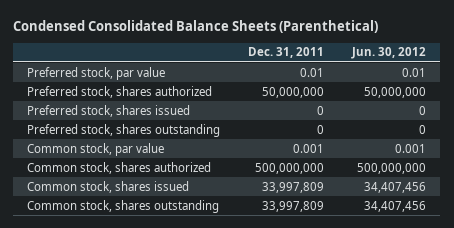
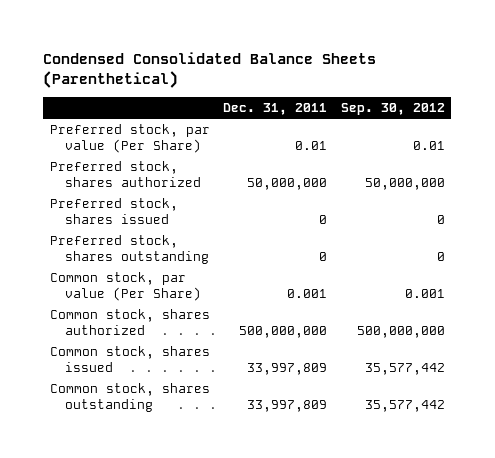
[351,47,427,60] Jun. 30, 2012 -> none
none -> [340,103,445,116] Sep. 30, 2012
[27,66,166,80] Preferred stock, par value -> [49,124,210,153] Preferred stock, par value (Per Share)
[27,142,165,156] Common stock, par value -> [49,272,202,301] Common stock, par value (Per Share)

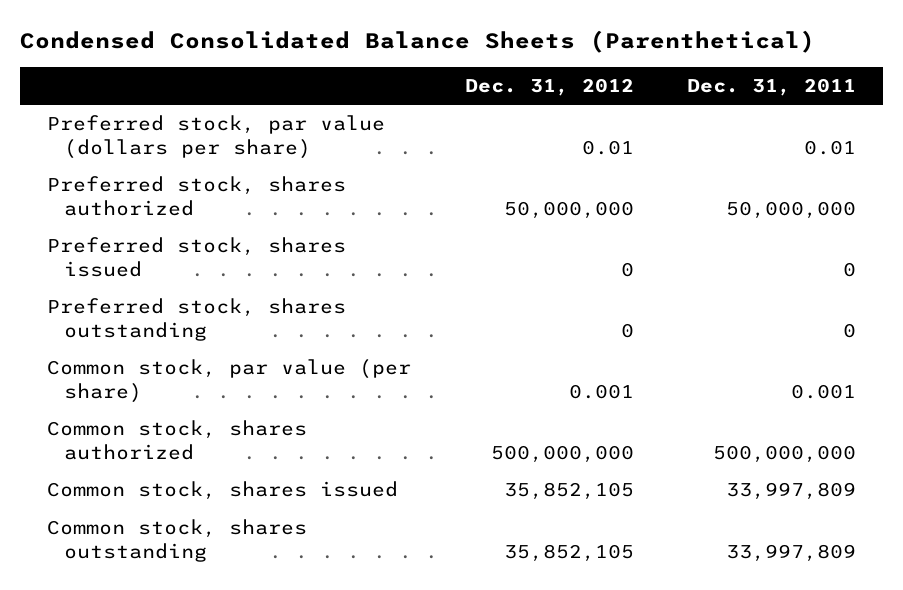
[340,103,445,116] Sep. 30, 2012 -> none
none -> [464,77,634,96] Dec. 31, 2012
[49,124,210,153] Preferred stock, par value (Per Share) -> [46,115,385,159] Preferred stock, par value (dollars per share)
[49,272,202,301] Common stock, par value (Per Share) -> [46,359,411,403] Common stock, par value (per share)

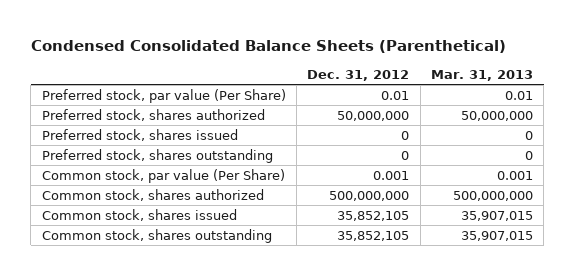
[687,77,857,96] Dec. 31, 2011 -> none
none -> [430,70,533,82] Mar. 31, 2013
[46,115,385,159] Preferred stock, par value (dollars per share) -> [41,88,286,103] Preferred stock, par value (Per Share)
[46,359,411,403] Common stock, par value (per share) -> [41,168,285,183] Common stock, par value (Per Share)

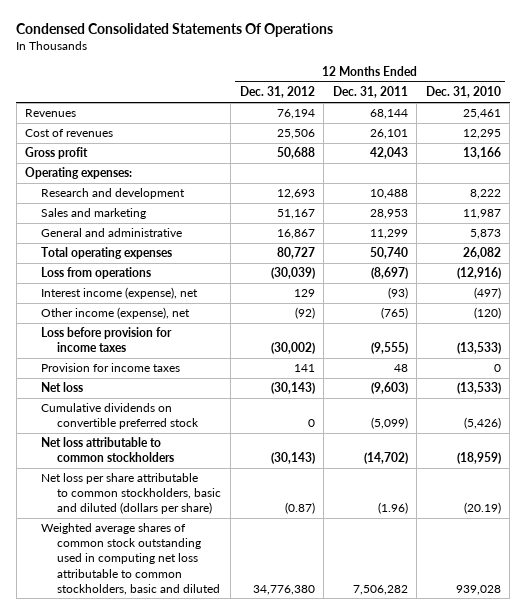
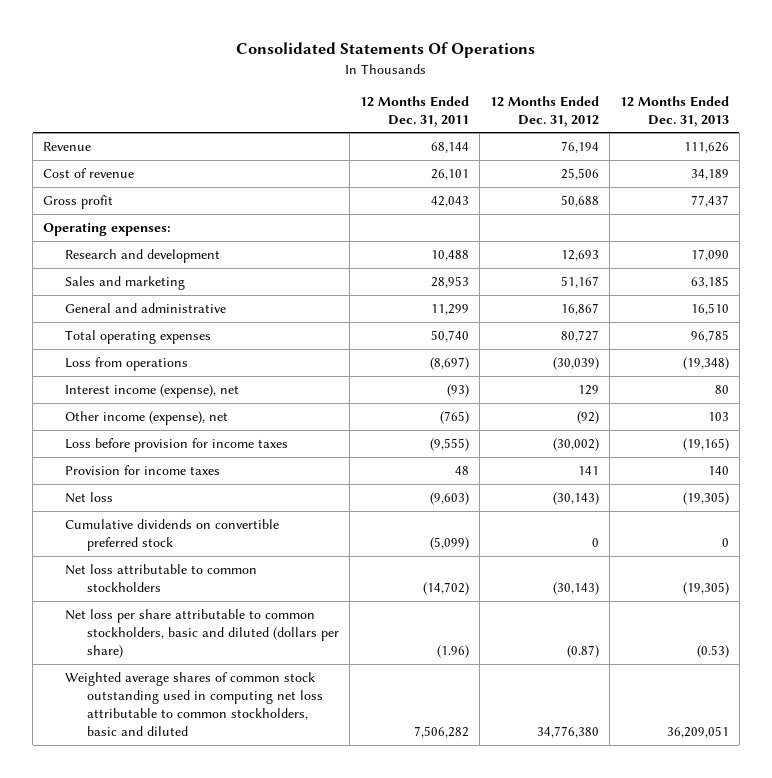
[16,23,334,38] Condensed Consolidated Statements Of Operations -> [235,42,535,59] Consolidated Statements Of Operations
[425,86,501,99] Dec. 31, 2010 -> none
none -> [619,95,729,127] 12 Months Ended Dec. 31, 2013
[25,109,77,118] Revenues -> [42,141,91,151] Revenue
[25,129,114,138] Cost of revenues -> [42,167,134,178] Cost of revenue

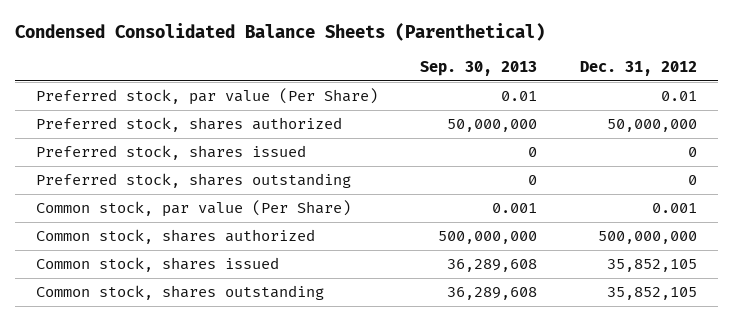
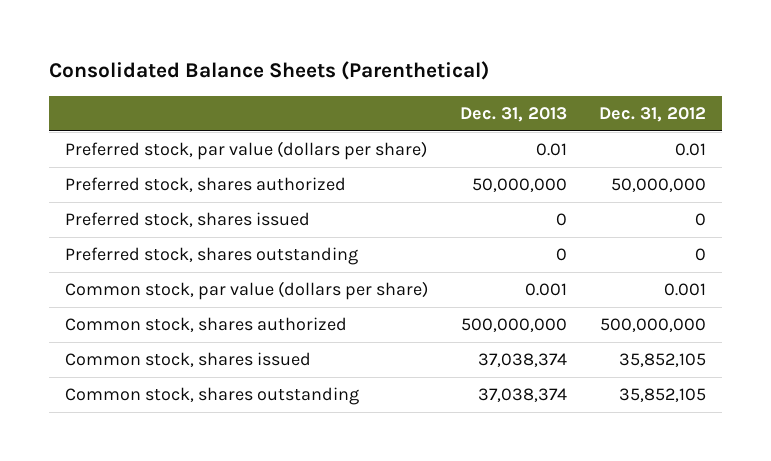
[15,23,546,42] Condensed Consolidated Balance Sheets (Parenthetical) -> [49,61,490,81] Consolidated Balance Sheets (Parenthetical)
[420,61,538,77] Sep. 30, 2013 -> none
none -> [459,106,567,122] Dec. 31, 2013
[36,88,379,106] Preferred stock, par value (Per Share) -> [65,141,428,161] Preferred stock, par value (dollars per share)
[36,200,352,218] Common stock, par value (Per Share) -> [65,281,429,301] Common stock, par value (dollars per share)

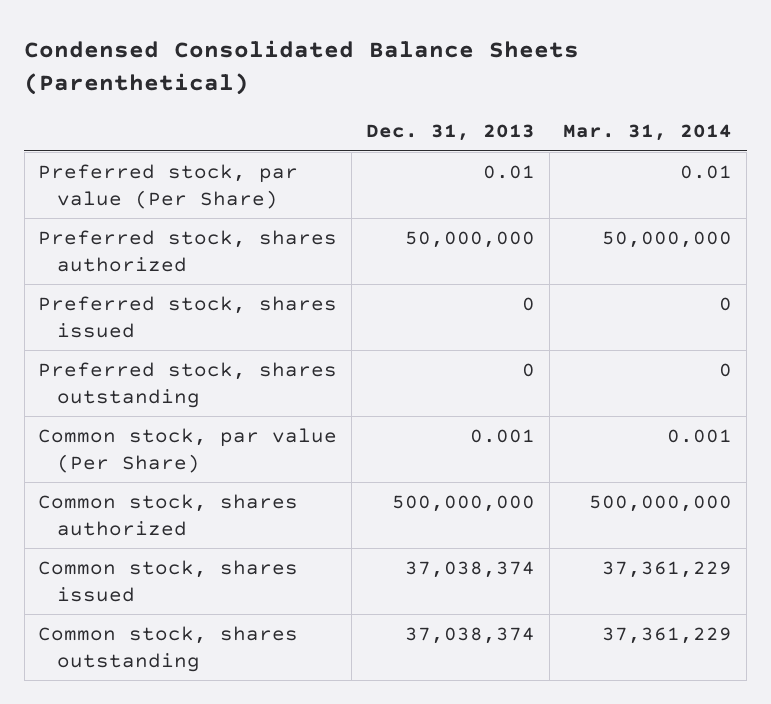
[49,61,490,81] Consolidated Balance Sheets (Parenthetical) -> [24,39,580,95] Condensed Consolidated Balance Sheets (Parenthetical)
[598,106,706,122] Dec. 31, 2012 -> none
none -> [563,124,733,142] Mar. 31, 2014
[65,141,428,161] Preferred stock, par value (dollars per share) -> [38,164,299,209] Preferred stock, par value (Per Share)
[65,281,429,301] Common stock, par value (dollars per share) -> [38,428,338,473] Common stock, par value (Per Share)

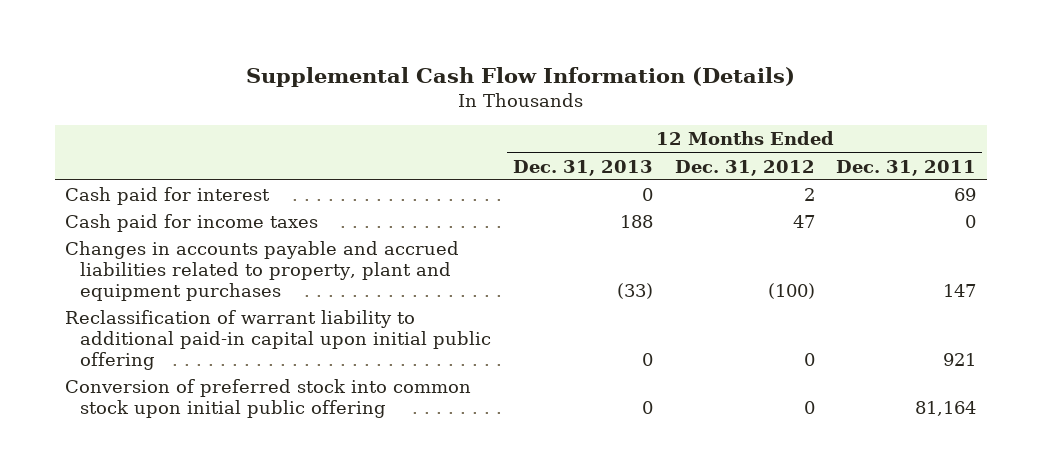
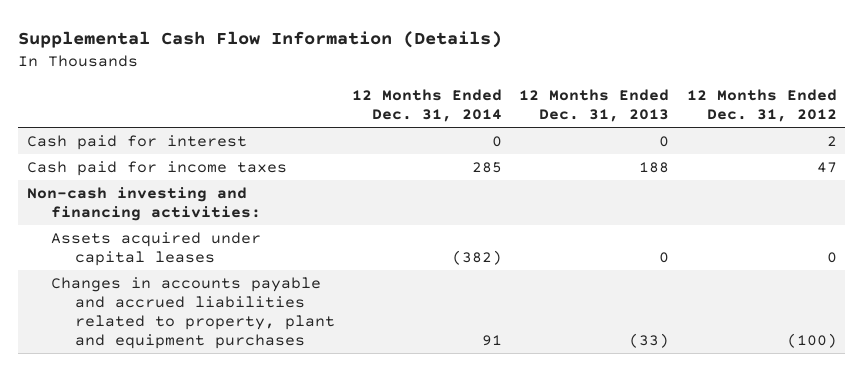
[836,159,977,176] Dec. 31, 2011 -> none
none -> [351,88,502,123] 12 Months Ended Dec. 31, 2014
none -> [26,186,261,221] Non-cash investing and financing activities:
none -> [50,231,261,266] Assets acquired under capital leases
[65,310,492,371] Reclassification of warrant liability to additional paid-in capital upon initial public offering -> none
[65,379,472,419] Conversion of preferred stock into common stock upon initial public offering -> none

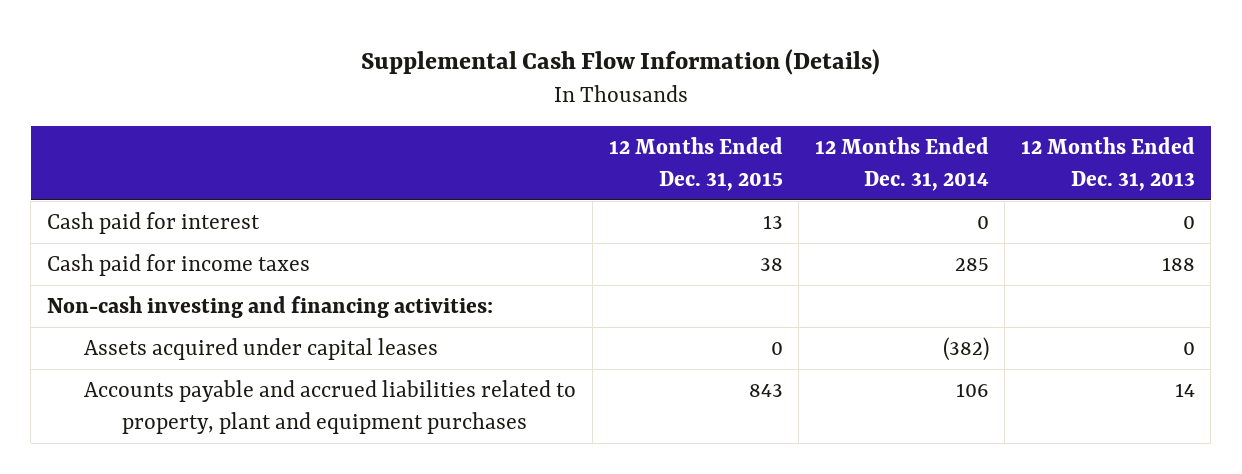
[686,88,837,123] 12 Months Ended Dec. 31, 2012 -> none
none -> [608,137,783,191] 12 Months Ended Dec. 31, 2015
[50,276,335,350] Changes in accounts payable and accrued liabilities related to property, plant and equipment purchases -> [84,379,577,434] Accounts payable and accrued liabilities related to property, plant and equipment purchases
[481,335,502,347] 91 -> [955,382,989,397] 106
[629,333,670,349] (33) -> [1174,382,1195,397] 14

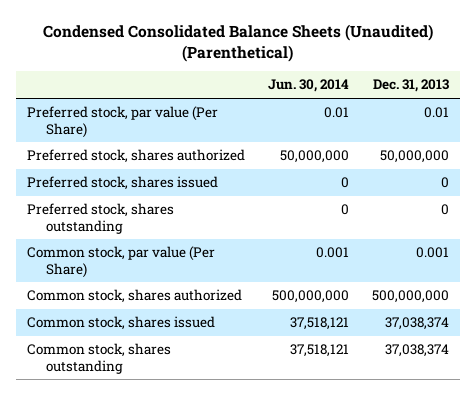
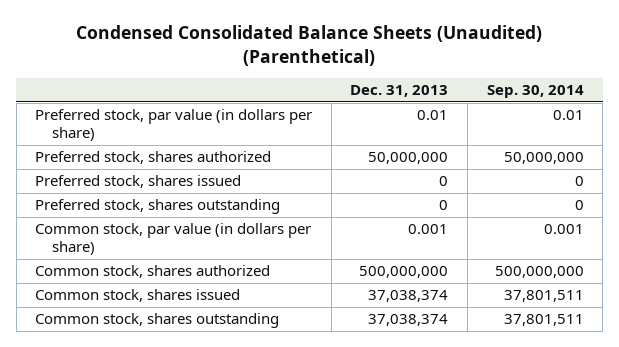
[268,79,350,93] Jun. 30, 2014 -> none
none -> [486,85,584,99] Sep. 30, 2014
[27,106,219,138] Preferred stock, par value (Per Share) -> [35,109,313,142] Preferred stock, par value (in dollars per share)
[27,246,216,278] Common stock, par value (Per Share) -> [35,223,312,256] Common stock, par value (in dollars per share)

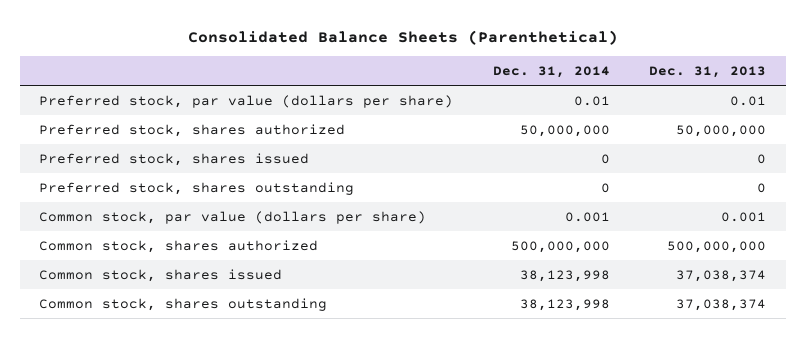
[76,25,543,66] Condensed Consolidated Balance Sheets (Unaudited) (Parenthetical) -> [187,29,618,45] Consolidated Balance Sheets (Parenthetical)
[486,85,584,99] Sep. 30, 2014 -> none
none -> [492,66,610,79] Dec. 31, 2014
[35,109,313,142] Preferred stock, par value (in dollars per share) -> [39,94,454,108] Preferred stock, par value (dollars per share)
[35,223,312,256] Common stock, par value (in dollars per share) -> [39,210,427,224] Common stock, par value (dollars per share)

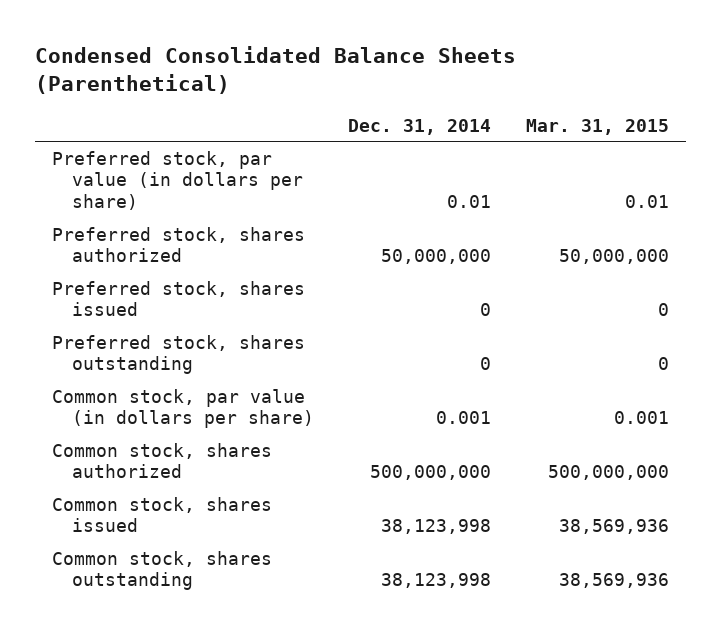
[187,29,618,45] Consolidated Balance Sheets (Parenthetical) -> [34,45,516,94] Condensed Consolidated Balance Sheets (Parenthetical)
[649,66,767,79] Dec. 31, 2013 -> none
none -> [526,118,670,135] Mar. 31, 2015
[39,94,454,108] Preferred stock, par value (dollars per share) -> [51,150,303,211] Preferred stock, par value (in dollars per share)
[39,210,427,224] Common stock, par value (dollars per share) -> [51,388,314,429] Common stock, par value (in dollars per share)

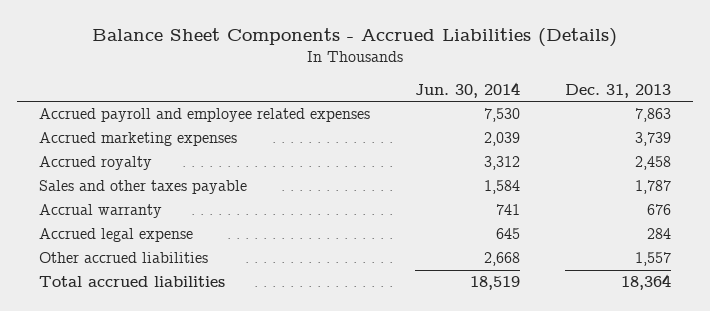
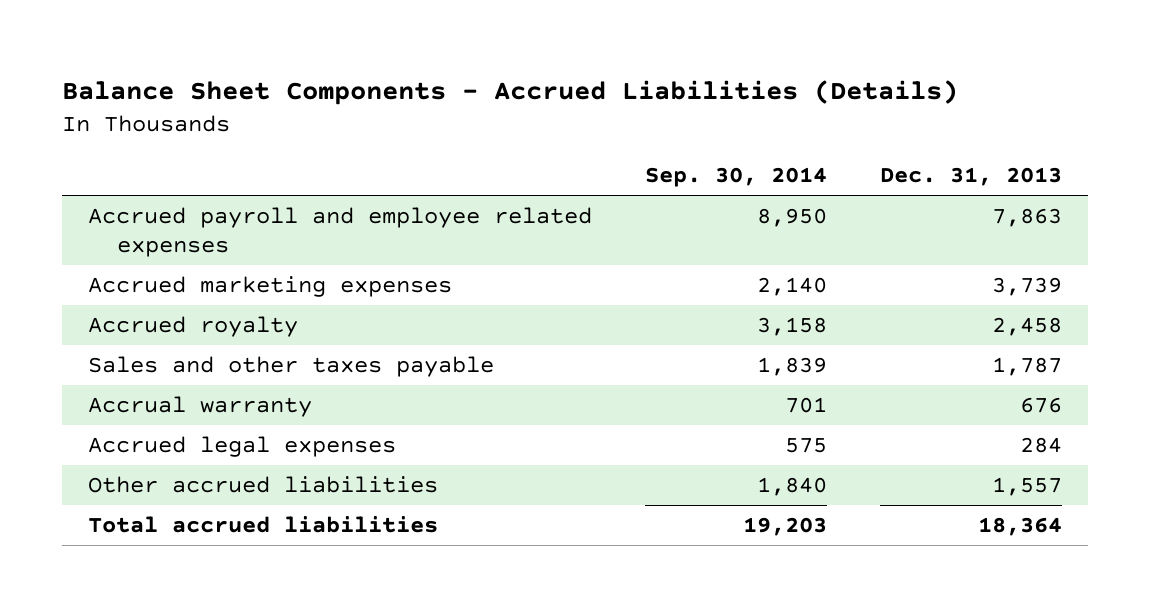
[415,81,521,98] Jun. 30, 2014 -> none
none -> [644,167,827,188] Sep. 30, 2014
[39,228,194,243] Accrued legal expense -> [88,436,397,458] Accrued legal expenses

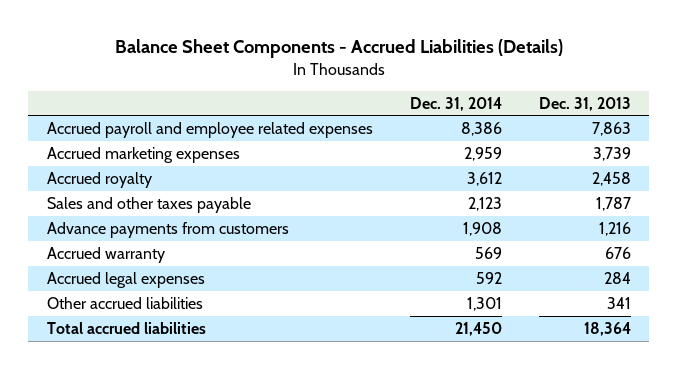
[644,167,827,188] Sep. 30, 2014 -> none
none -> [409,96,502,111] Dec. 31, 2014
none -> [46,221,289,238] Advance payments from customers
[88,396,313,418] Accrual warranty -> [46,246,165,263] Accrued warranty
[991,477,1062,497] 1,557 -> [606,296,631,309] 341

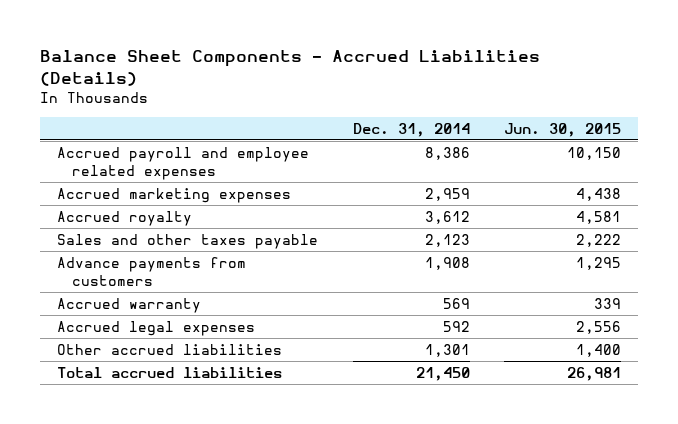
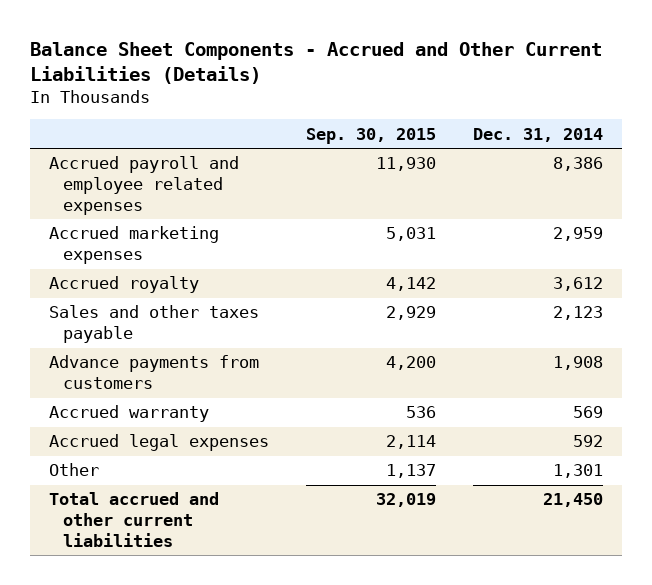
[40,49,541,86] Balance Sheet Components - Accrued Liabilities (Details) -> [30,41,603,84] Balance Sheet Components - Accrued and Other Current Liabilities (Details)
[503,122,621,137] Jun. 30, 2015 -> none
none -> [306,127,437,144] Sep. 30, 2015
[57,344,283,356] Other accrued liabilities -> [48,463,99,477] Other
[57,367,283,379] Total accrued liabilities -> [48,492,219,547] Total accrued and other current liabilities

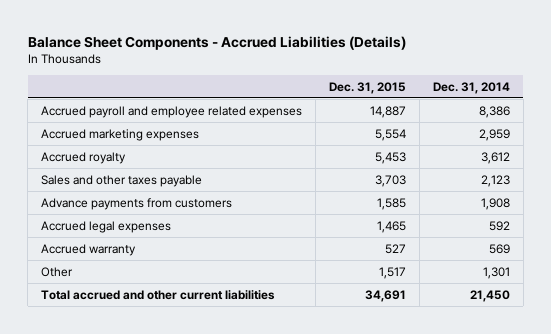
[30,41,603,84] Balance Sheet Components - Accrued and Other Current Liabilities (Details) -> [27,35,406,50] Balance Sheet Components - Accrued Liabilities (Details)
[306,127,437,144] Sep. 30, 2015 -> none
none -> [328,81,406,94] Dec. 31, 2015
[48,405,209,423] Accrued warranty -> [41,243,137,256] Accrued warranty

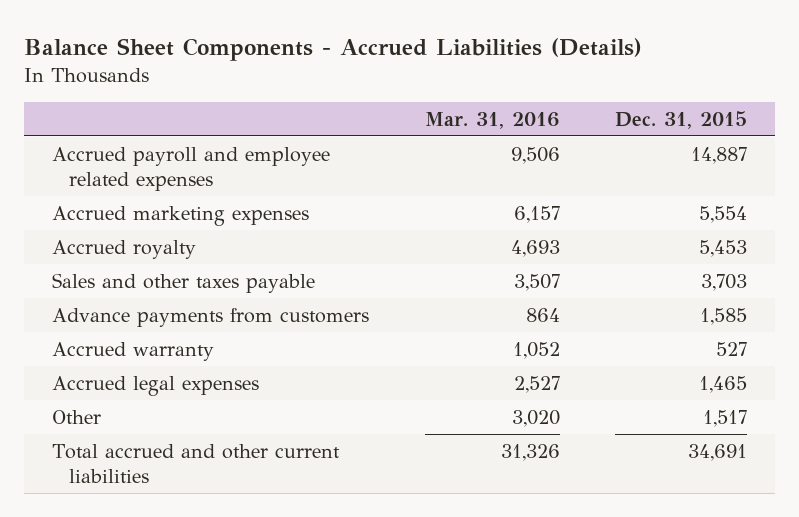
[432,81,510,94] Dec. 31, 2014 -> none
none -> [424,111,560,129] Mar. 31, 2016
[41,220,172,233] Accrued legal expenses -> [51,375,259,396] Accrued legal expenses

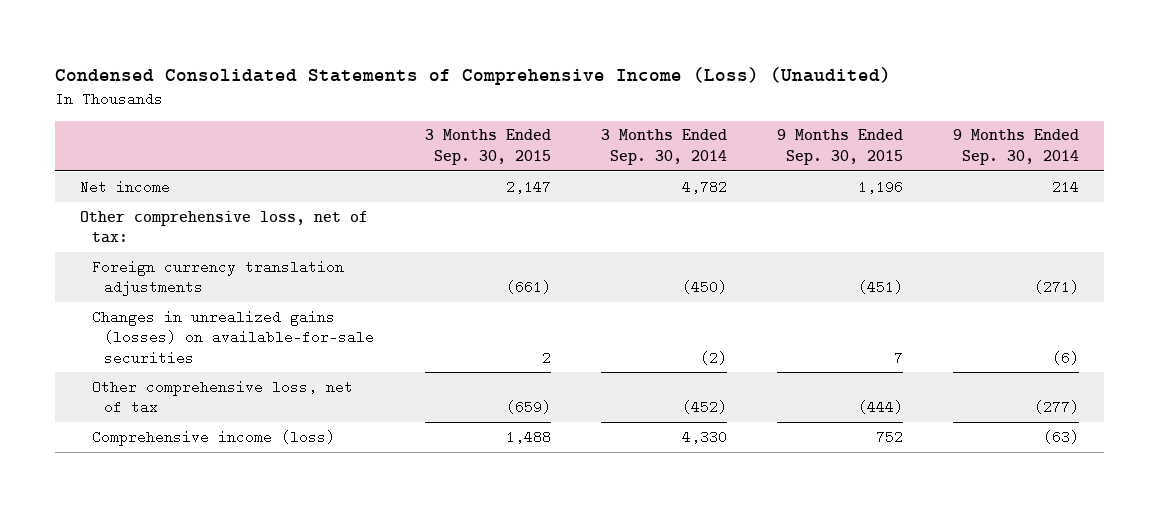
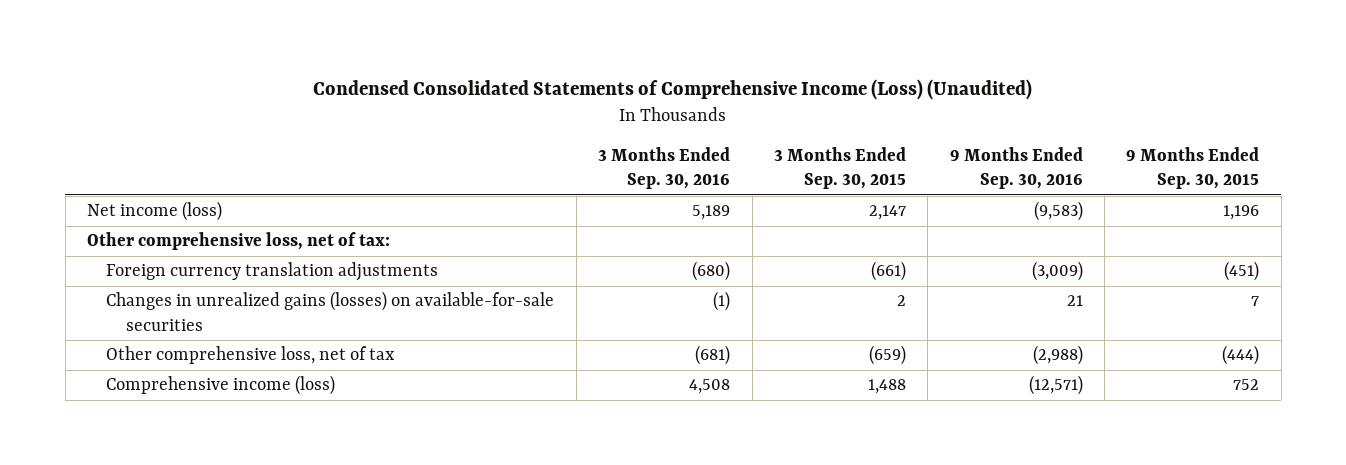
[600,129,727,165] 3 Months Ended Sep. 30, 2014 -> none
[953,129,1080,165] 9 Months Ended Sep. 30, 2014 -> none
none -> [598,146,731,190] 3 Months Ended Sep. 30, 2016
none -> [949,146,1083,190] 9 Months Ended Sep. 30, 2016
[80,179,171,194] Net income -> [86,201,222,222] Net income (loss)

